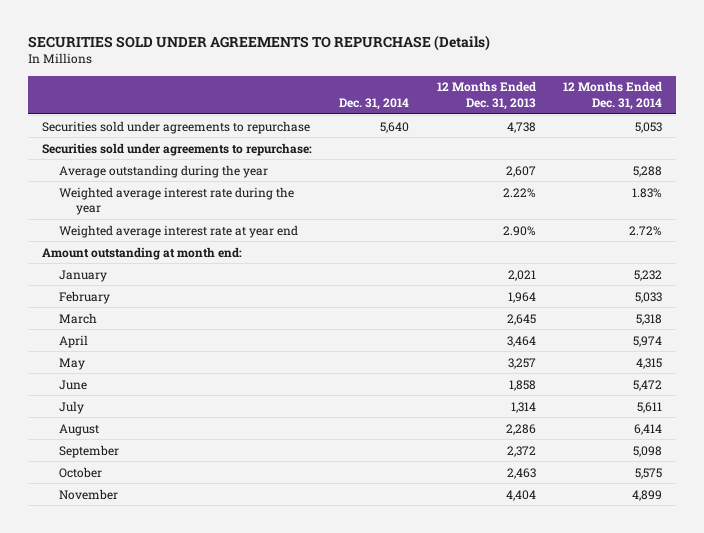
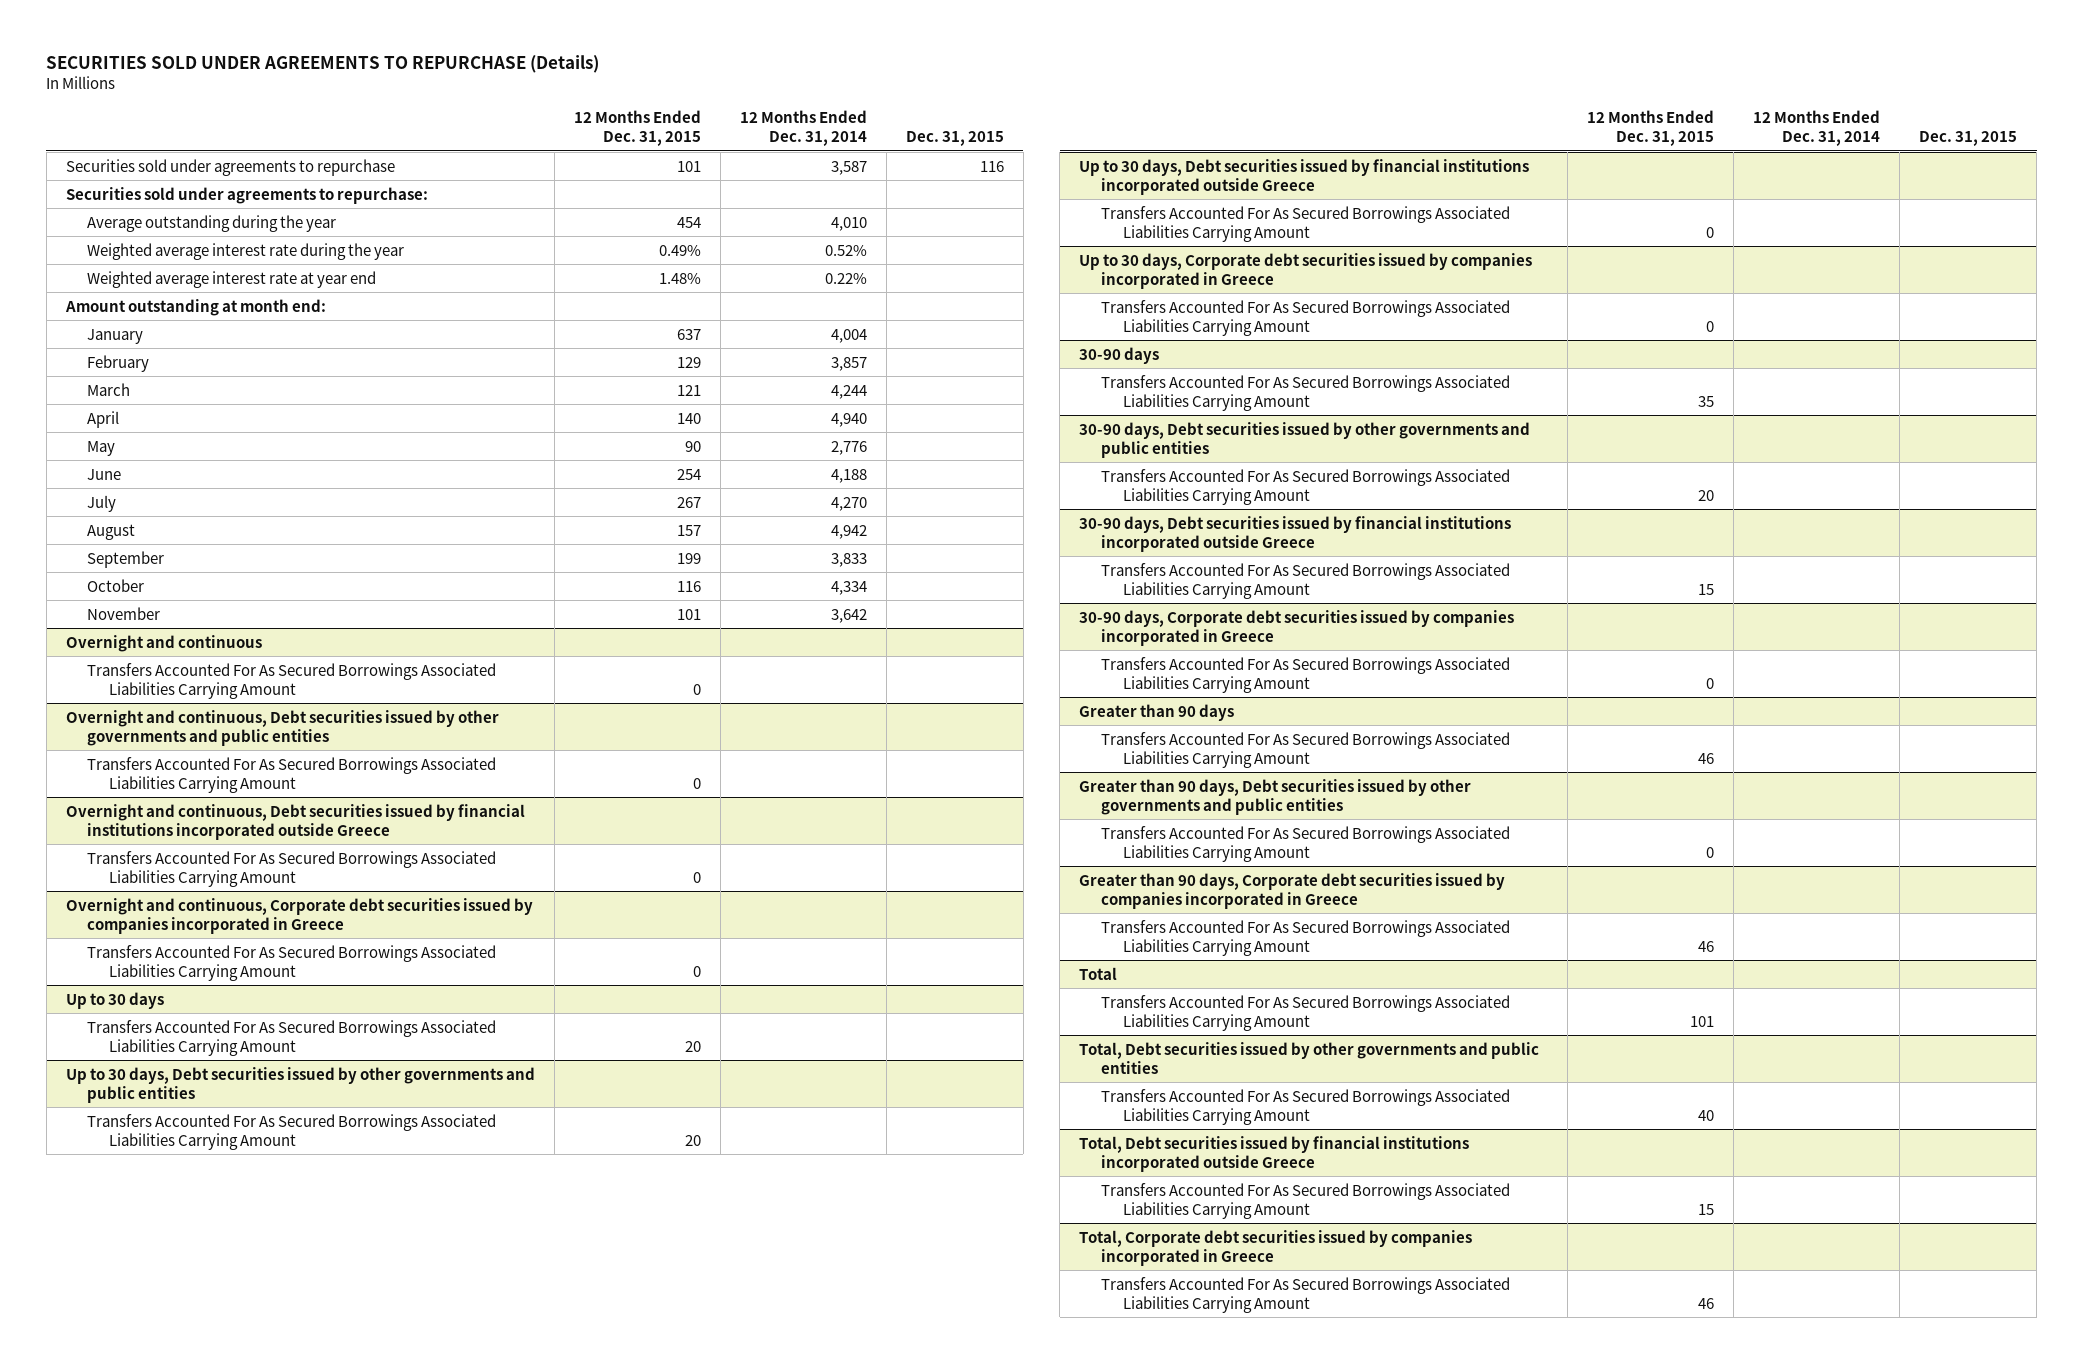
[339,97,410,110] Dec. 31, 2014 -> none
[436,81,536,110] 12 Months Ended Dec. 31, 2013 -> none
none -> [573,110,701,147] 12 Months Ended Dec. 31, 2015
none -> [905,131,1004,147] Dec. 31, 2015
[635,121,663,133] 5,053 -> [830,160,867,175] 3,587
[633,165,663,177] 5,288 -> [830,216,867,231] 4,010
[632,187,663,198] 1.83% -> [824,244,867,256] 0.52%
[629,225,663,236] 2.72% -> [824,272,867,284] 0.22%
[634,269,663,281] 5,232 -> [830,328,867,343] 4,004
[635,291,663,303] 5,033 -> [830,356,867,371] 3,857
[636,313,663,325] 5,318 -> [830,384,867,399] 4,244
[633,335,663,347] 5,974 -> [830,412,867,427] 4,940
[636,357,663,369] 4,315 -> [830,440,867,455] 2,776
[633,379,663,391] 5,472 -> [830,468,867,483] 4,188
[637,401,663,413] 5,611 -> [830,496,867,511] 4,270
[634,423,663,435] 6,414 -> [830,524,867,539] 4,942
[633,445,663,457] 5,098 -> [830,552,867,567] 3,833
[635,467,663,479] 5,575 -> [830,580,867,595] 4,334
[632,489,663,501] 4,899 -> [830,608,867,623] 3,642
none -> [65,634,262,652] Overnight and continuous
none -> [87,662,497,699] Transfers Accounted For As Secured Borrowings Associated Liabilities Carrying Amount
none -> [65,709,499,746] Overnight and continuous, Debt securities issued by other governments and public entities
none -> [87,756,497,793] Transfers Accounted For As Secured Borrowings Associated Liabilities Carrying Amount
none -> [65,803,525,840] Overnight and continuous, Debt securities issued by financial institutions incorporated outside Greece
none -> [87,850,497,887] Transfers Accounted For As Secured Borrowings Associated Liabilities Carrying Amount
none -> [65,897,533,934] Overnight and continuous, Corporate debt securities issued by companies incorporated in Greece
none -> [87,944,497,981] Transfers Accounted For As Secured Borrowings Associated Liabilities Carrying Amount
none -> [65,991,164,1009] Up to 30 days
none -> [87,1019,497,1056] Transfers Accounted For As Secured Borrowings Associated Liabilities Carrying Amount
none -> [65,1066,535,1103] Up to 30 days, Debt securities issued by other governments and public entities
none -> [87,1113,497,1150] Transfers Accounted For As Secured Borrowings Associated Liabilities Carrying Amount
none -> [1079,158,1530,195] Up to 30 days, Debt securities issued by financial institutions incorporated outside Greece
none -> [1100,205,1510,242] Transfers Accounted For As Secured Borrowings Associated Liabilities Carrying Amount
none -> [1079,252,1533,289] Up to 30 days, Corporate debt securities issued by companies incorporated in Greece
none -> [1100,299,1510,336] Transfers Accounted For As Secured Borrowings Associated Liabilities Carrying Amount
none -> [1079,346,1160,364] 30-90 days
none -> [1100,374,1510,411] Transfers Accounted For As Secured Borrowings Associated Liabilities Carrying Amount
none -> [1079,421,1531,458] 30-90 days, Debt securities issued by other governments and public entities
none -> [1100,468,1510,505] Transfers Accounted For As Secured Borrowings Associated Liabilities Carrying Amount
none -> [1079,515,1512,552] 30-90 days, Debt securities issued by financial institutions incorporated outside Greece
none -> [1100,562,1510,599] Transfers Accounted For As Secured Borrowings Associated Liabilities Carrying Amount
none -> [1079,609,1515,646] 30-90 days, Corporate debt securities issued by companies incorporated in Greece
none -> [1100,656,1510,693] Transfers Accounted For As Secured Borrowings Associated Liabilities Carrying Amount
none -> [1079,703,1235,721] Greater than 90 days
none -> [1100,731,1510,768] Transfers Accounted For As Secured Borrowings Associated Liabilities Carrying Amount
none -> [1079,778,1472,815] Greater than 90 days, Debt securities issued by other governments and public entities
none -> [1100,825,1510,862] Transfers Accounted For As Secured Borrowings Associated Liabilities Carrying Amount
none -> [1079,872,1506,909] Greater than 90 days, Corporate debt securities issued by companies incorporated in Greece
none -> [1100,919,1510,956] Transfers Accounted For As Secured Borrowings Associated Liabilities Carrying Amount
none -> [1079,966,1118,980] Total
none -> [1100,994,1510,1031] Transfers Accounted For As Secured Borrowings Associated Liabilities Carrying Amount
none -> [1079,1041,1540,1074] Total, Debt securities issued by other governments and public entities
none -> [1100,1088,1510,1125] Transfers Accounted For As Secured Borrowings Associated Liabilities Carrying Amount
none -> [1079,1135,1470,1172] Total, Debt securities issued by financial institutions incorporated outside Greece
none -> [1100,1182,1510,1219] Transfers Accounted For As Secured Borrowings Associated Liabilities Carrying Amount
none -> [1079,1229,1473,1266] Total, Corporate debt securities issued by companies incorporated in Greece
none -> [1100,1276,1510,1313] Transfers Accounted For As Secured Borrowings Associated Liabilities Carrying Amount

